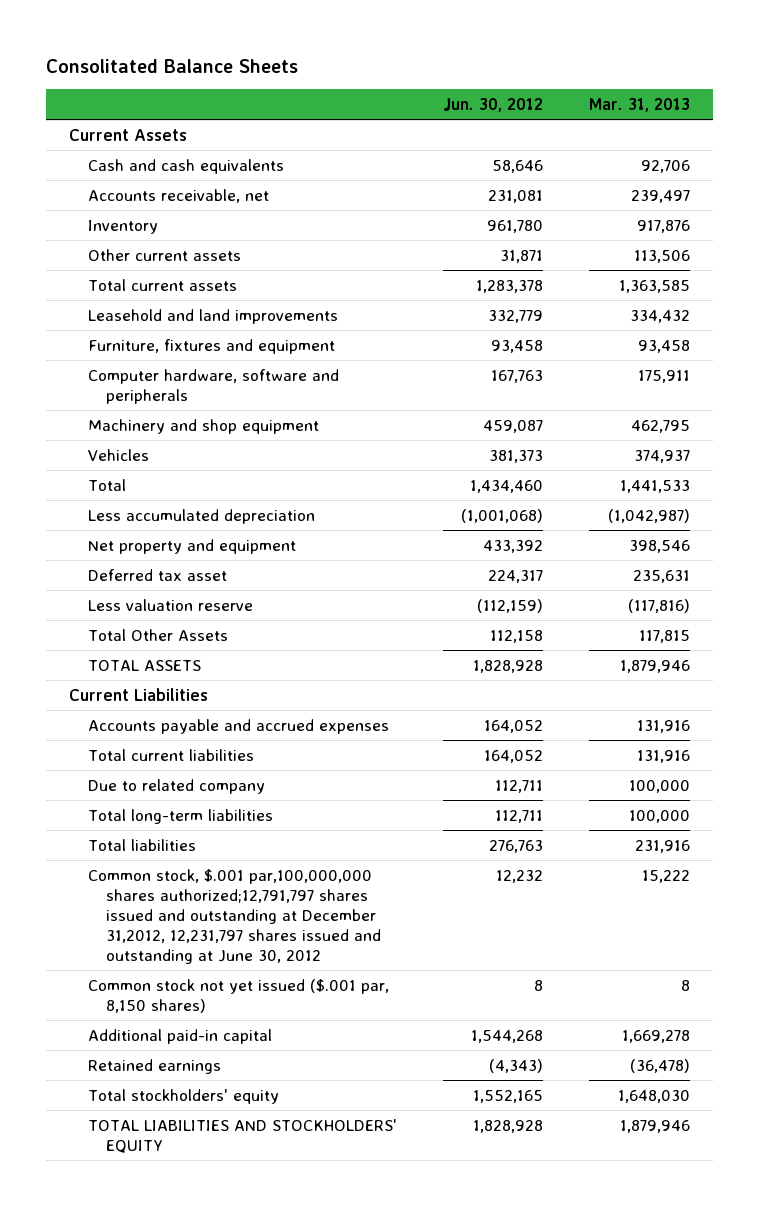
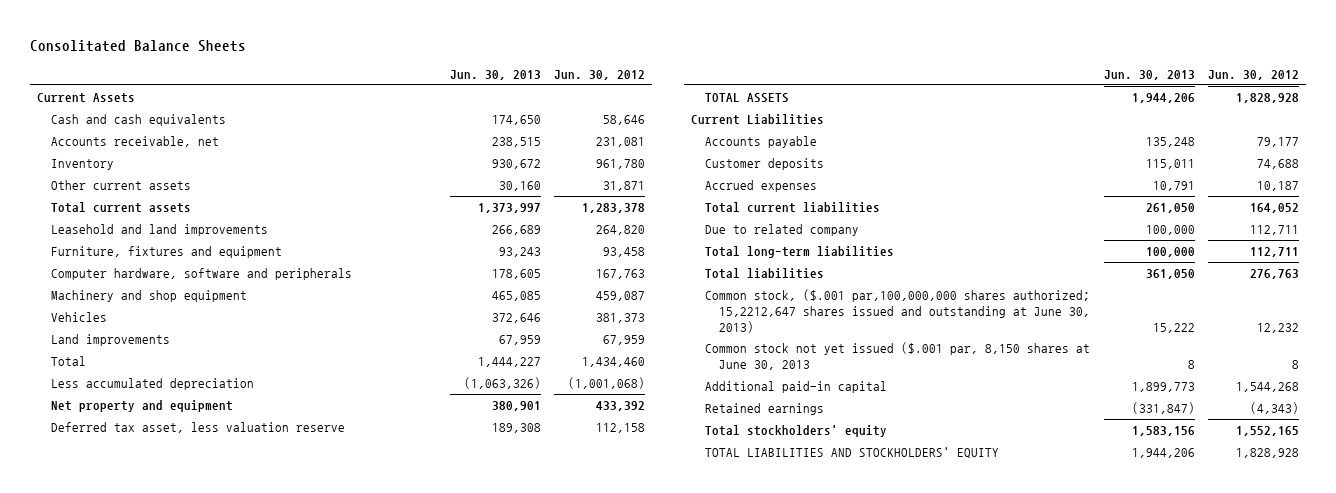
[588,98,690,113] Mar. 31, 2013 -> none
none -> [449,70,541,81] Jun. 30, 2013
[487,309,543,323] 332,779 -> [596,225,646,236] 264,820
none -> [50,334,170,347] Land improvements
[87,568,227,581] Deferred tax asset -> none
[87,628,228,641] Total Other Assets -> none
[87,598,253,611] Less valuation reserve -> [50,422,345,434] Deferred tax asset, less valuation reserve
[476,598,543,613] (112,159) -> [596,423,646,434] 112,158
[87,718,389,734] Accounts payable and accrued expenses -> none
none -> [704,136,817,149] Accounts payable
none -> [704,158,824,171] Customer deposits
none -> [704,180,817,193] Accrued expenses
[87,868,381,965] Common stock, $.001 par,100,000,000 shares authorized;12,791,797 shares issued and outstanding at December 31,2012, 12,231,797 shares issued and outstanding at June 30, 2012 -> [704,289,1090,333] Common stock, ($.001 par,100,000,000 shares authorized; 15,2212,647 shares issued and outstanding at June 30, 2013)
[87,978,389,1013] Common stock not yet issued ($.001 par, 8,150 shares) -> [704,342,1090,370] Common stock not yet issued ($.001 par, 8,150 shares at June 30, 2013

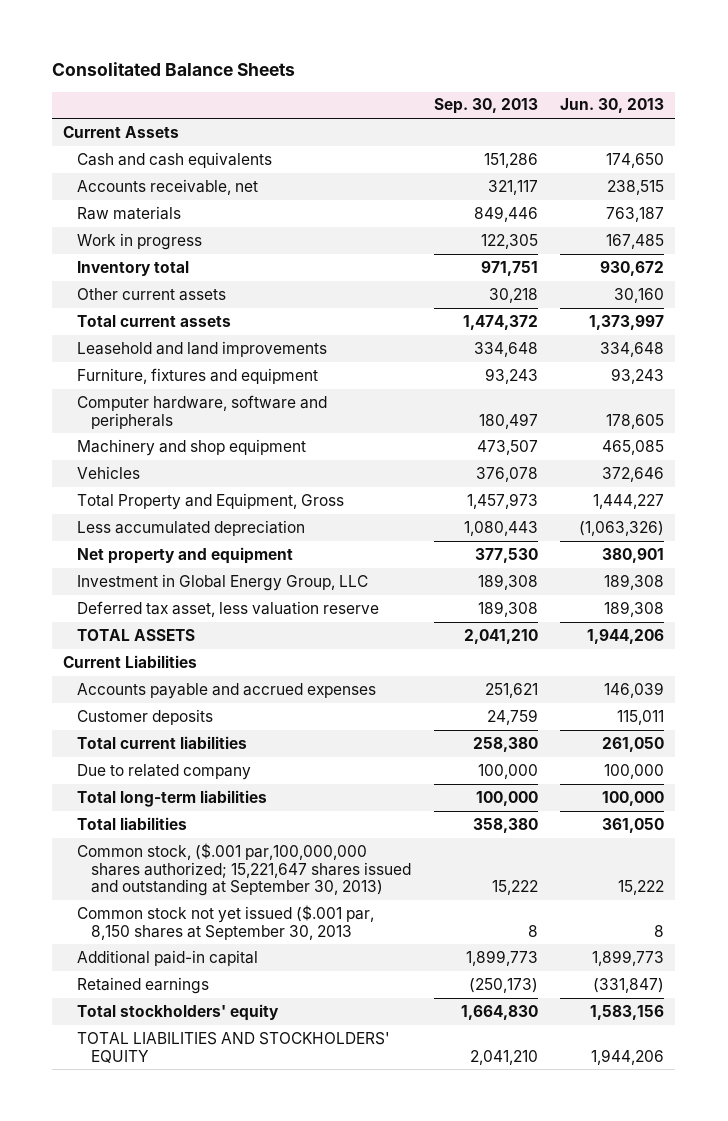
[554,70,646,81] Jun. 30, 2012 -> none
none -> [433,98,538,115] Sep. 30, 2013
none -> [77,205,182,220] Raw materials
none -> [77,232,203,250] Work in progress
[50,159,114,171] Inventory -> [77,260,190,276] Inventory total
[491,225,541,236] 266,689 -> [600,341,665,357] 334,648
[50,334,170,347] Land improvements -> none
[50,356,86,367] Total -> [77,492,345,510] Total Property and Equipment, Gross
none -> [77,573,369,591] Investment in Global Energy Group, LLC
[704,136,817,149] Accounts payable -> [77,682,377,699] Accounts payable and accrued expenses
[1145,137,1195,148] 135,248 -> [604,681,665,698] 146,039
[704,180,817,193] Accrued expenses -> none
[704,289,1090,333] Common stock, ($.001 par,100,000,000 shares authorized; 15,2212,647 shares issued and outstanding at June 30, 2013) -> [77,842,412,897] Common stock, ($.001 par,100,000,000 shares authorized; 15,221,647 shares issued and outstanding at September 30, 2013)
[704,342,1090,370] Common stock not yet issued ($.001 par, 8,150 shares at June 30, 2013 -> [77,904,375,940] Common stock not yet issued ($.001 par, 8,150 shares at September 30, 2013

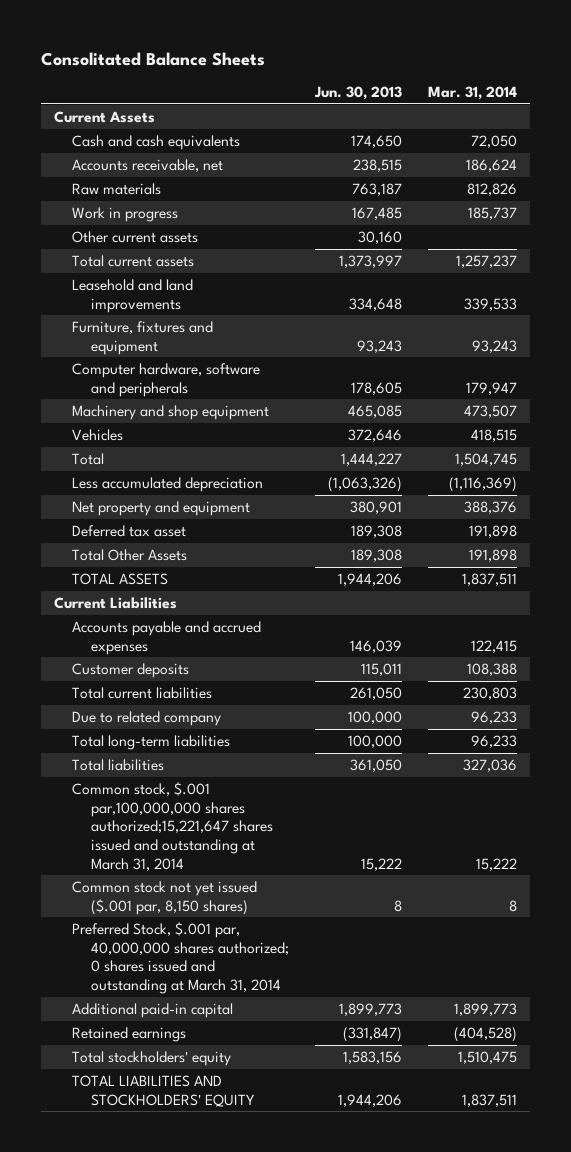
[433,98,538,115] Sep. 30, 2013 -> none
none -> [427,86,517,101] Mar. 31, 2014
[77,260,190,276] Inventory total -> none
[77,492,345,510] Total Property and Equipment, Gross -> [72,452,105,465] Total
[77,573,369,591] Investment in Global Energy Group, LLC -> [72,524,187,537] Deferred tax asset
[77,600,380,617] Deferred tax asset, less valuation reserve -> [72,548,188,561] Total Other Assets
[77,842,412,897] Common stock, ($.001 par,100,000,000 shares authorized; 15,221,647 shares issued and outstanding at September 30, 2013) -> [72,781,274,871] Common stock, $.001 par,100,000,000 shares authorized;15,221,647 shares issued and outstanding at March 31, 2014
[77,904,375,940] Common stock not yet issued ($.001 par, 8,150 shares at September 30, 2013 -> [72,880,258,915] Common stock not yet issued ($.001 par, 8,150 shares)
none -> [72,921,290,994] Preferred Stock, $.001 par, 40,000,000 shares authorized; 0 shares issued and outstanding at March 31, 2014

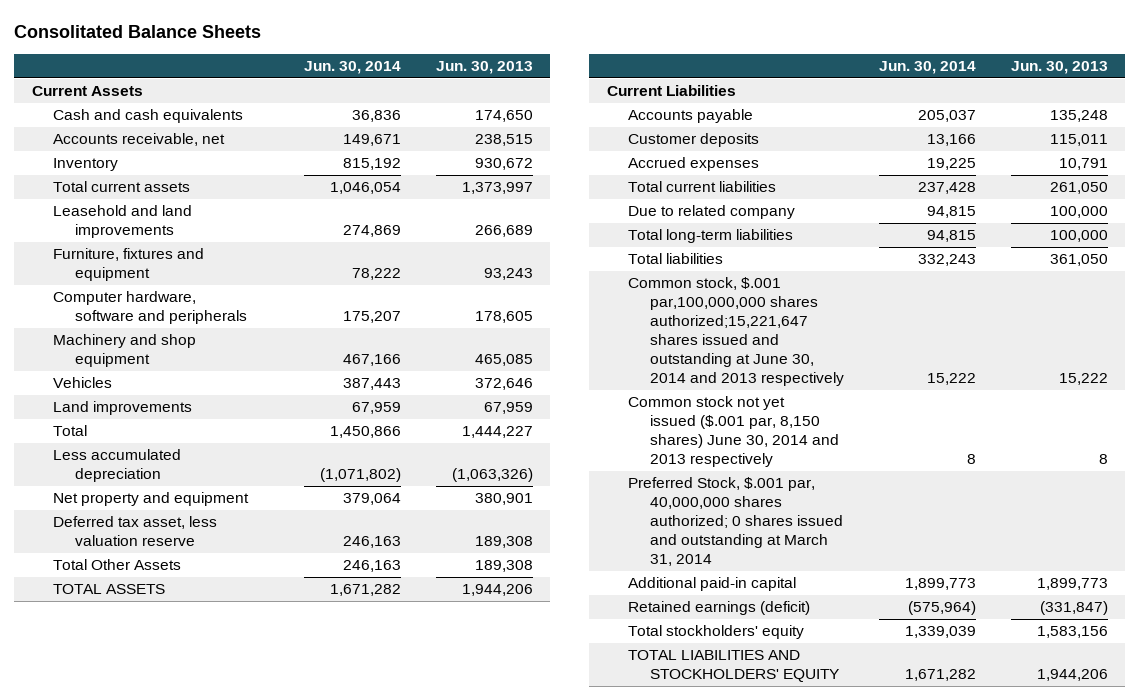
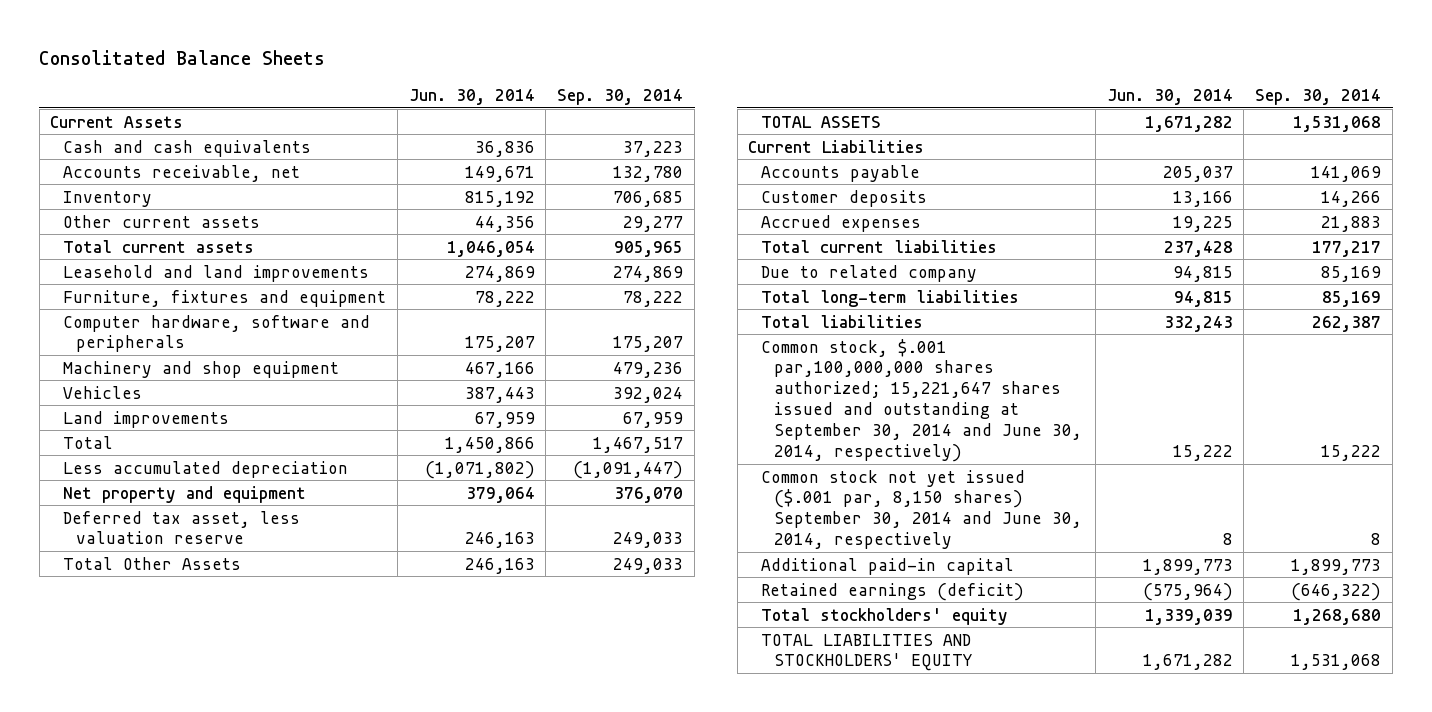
[435,61,533,75] Jun. 30, 2013 -> none
none -> [557,89,684,106] Sep. 30, 2014
none -> [63,214,261,228] Other current assets
[628,477,843,567] Preferred Stock, $.001 par, 40,000,000 shares authorized; 0 shares issued and outstanding at March 31, 2014 -> none
[628,277,844,387] Common stock, $.001 par,100,000,000 shares authorized;15,221,647 shares issued and outstanding at June 30, 2014 and 2013 respectively -> [761,338,1082,463] Common stock, $.001 par,100,000,000 shares authorized; 15,221,647 shares issued and outstanding at September 30, 2014 and June 30, 2014, respectively)
[628,396,839,468] Common stock not yet issued ($.001 par, 8,150 shares) June 30, 2014 and 2013 respectively -> [761,469,1082,550] Common stock not yet issued ($.001 par, 8,150 shares) September 30, 2014 and June 30, 2014, respectively

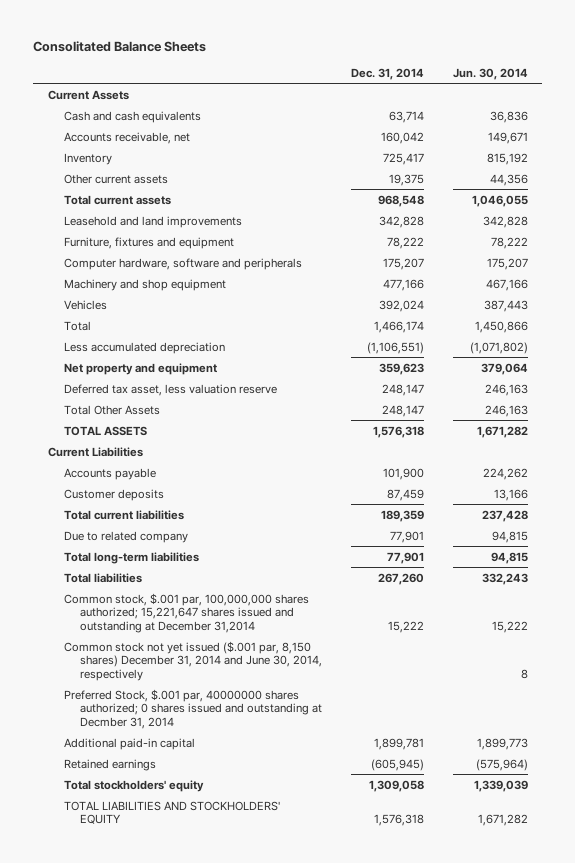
[557,89,684,106] Sep. 30, 2014 -> none
none -> [351,67,425,80] Dec. 31, 2014
[446,240,535,257] 1,046,054 -> [471,194,528,207] 1,046,055
[464,265,535,282] 274,869 -> [482,215,528,228] 342,828
[63,410,230,428] Land improvements -> none
[1162,165,1233,182] 205,037 -> [482,467,528,480] 224,262
[761,214,922,232] Accrued expenses -> none
[761,338,1082,463] Common stock, $.001 par,100,000,000 shares authorized; 15,221,647 shares issued and outstanding at September 30, 2014 and June 30, 2014, respectively) -> [63,592,309,633] Common stock, $.001 par, 100,000,000 shares authorized; 15,221,647 shares issued and outstanding at December 31,2014
[761,469,1082,550] Common stock not yet issued ($.001 par, 8,150 shares) September 30, 2014 and June 30, 2014, respectively -> [63,640,323,681] Common stock not yet issued ($.001 par, 8,150 shares) December 31, 2014 and June 30, 2014, respectively
none -> [63,688,323,729] Preferred Stock, $.001 par, 40000000 shares authorized; 0 shares issued and outstanding at Decmber 31, 2014
[761,582,1025,601] Retained earnings (deficit) -> [63,758,156,771] Retained earnings

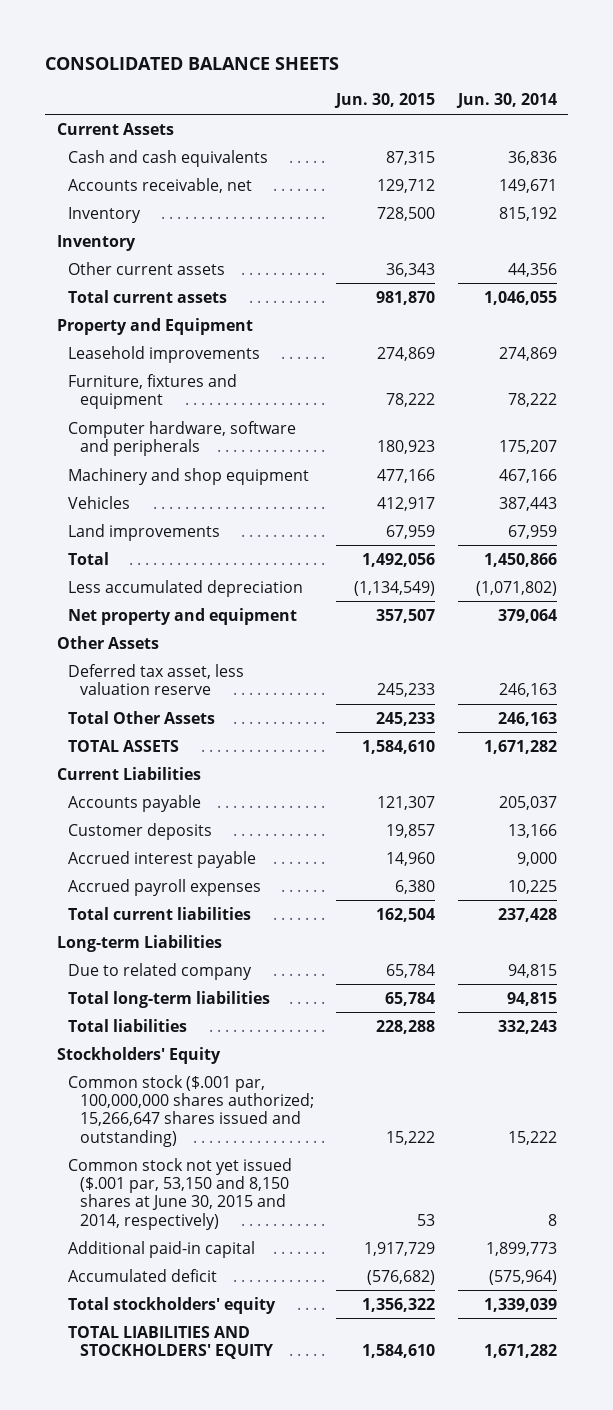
[33,40,207,52] Consolitated Balance Sheets -> [45,56,340,70] CONSOLIDATED BALANCE SHEETS
[351,67,425,80] Dec. 31, 2014 -> none
none -> [334,93,436,109] Jun. 30, 2015
none -> [56,234,136,251] Inventory
none -> [56,317,253,335] Property and Equipment
[63,215,242,228] Leasehold and land improvements -> [68,345,261,363] Leasehold improvements
[482,215,528,228] 342,828 -> [498,346,557,361] 274,869
none -> [68,523,221,541] Land improvements
none -> [56,635,159,649] Other Assets
[482,467,528,480] 224,262 -> [498,795,557,810] 205,037
none -> [68,850,257,868] Accrued interest payable
none -> [68,878,262,896] Accrued payroll expenses
none -> [56,934,222,952] Long-term Liabilities
[63,688,323,729] Preferred Stock, $.001 par, 40000000 shares authorized; 0 shares issued and outstanding at Decmber 31, 2014 -> none
none -> [56,1046,221,1064] Stockholders' Equity
[63,592,309,633] Common stock, $.001 par, 100,000,000 shares authorized; 15,221,647 shares issued and outstanding at December 31,2014 -> [68,1074,314,1147] Common stock ($.001 par, 100,000,000 shares authorized; 15,266,647 shares issued and outstanding)
[63,640,323,681] Common stock not yet issued ($.001 par, 8,150 shares) December 31, 2014 and June 30, 2014, respectively -> [68,1157,293,1230] Common stock not yet issued ($.001 par, 53,150 and 8,150 shares at June 30, 2015 and 2014, respectively)
[63,758,156,771] Retained earnings -> [68,1268,218,1282] Accumulated deficit

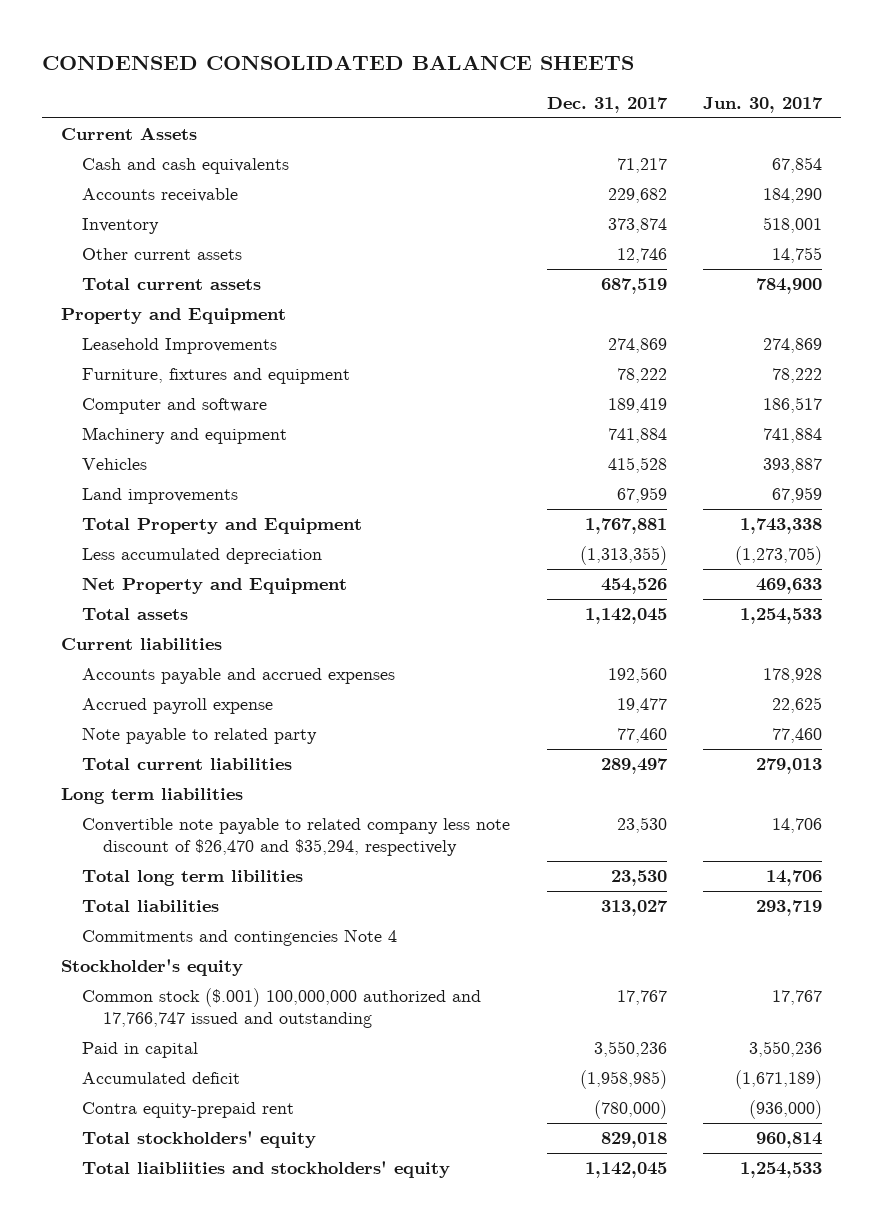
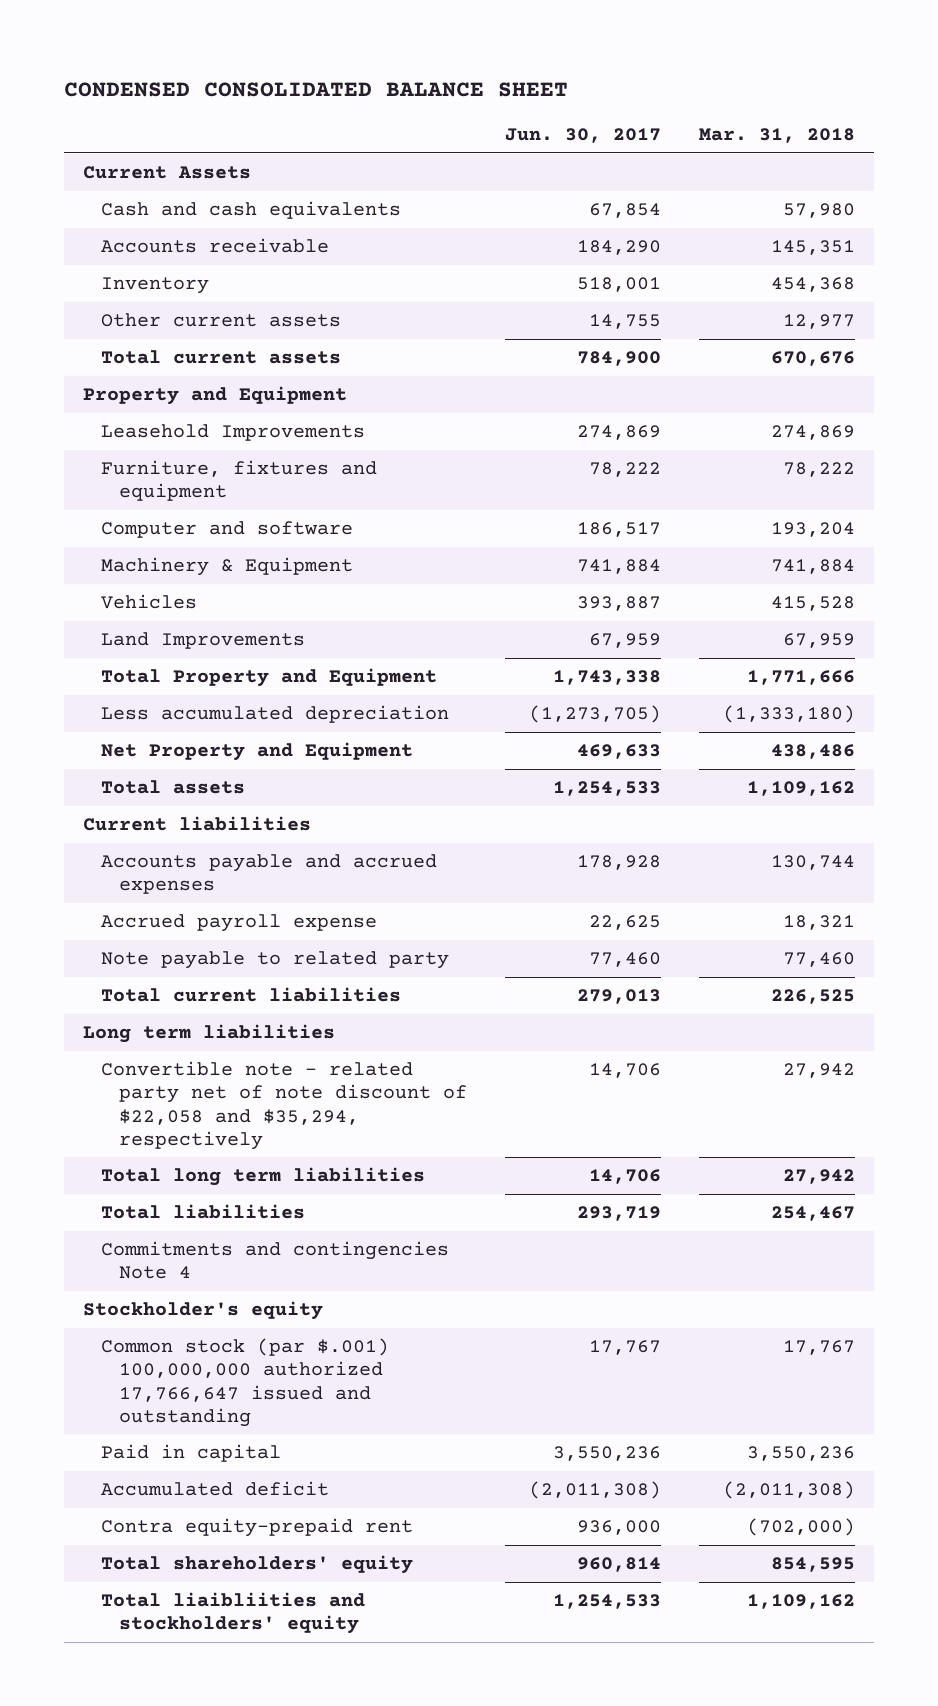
[42,55,635,71] CONDENSED CONSOLIDATED BALANCE SHEETS -> [64,81,569,97] CONDENSED CONSOLIDATED BALANCE SHEET
[546,97,668,114] Dec. 31, 2017 -> none
none -> [698,127,855,143] Mar. 31, 2018
[81,427,287,445] Machinery and equipment -> [101,557,354,577] Machinery & Equipment
[81,488,238,505] Land improvements -> [101,632,306,650] Land Improvements
[81,818,510,856] Convertible note payable to related company less note discount of $26,470 and $35,294, respectively -> [101,1061,468,1150] Convertible note - related party net of note discount of $22,058 and $35,294, respectively
[81,870,303,887] Total long term libilities -> [101,1167,426,1187] Total long term liabilities
[81,988,481,1028] Common stock ($.001) 100,000,000 authorized and 17,766,747 issued and outstanding -> [101,1338,390,1427] Common stock (par $.001) 100,000,000 authorized 17,766,647 issued and outstanding
[735,1070,823,1090] (1,671,189) -> [529,1481,662,1500] (2,011,308)
[749,1100,823,1120] (936,000) -> [577,1520,662,1536] 936,000
[81,1131,316,1149] Total stockholders' equity -> [101,1555,414,1575] Total shareholders' equity

